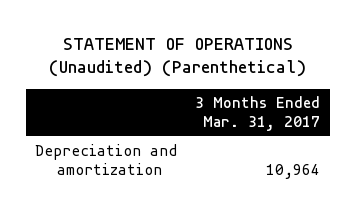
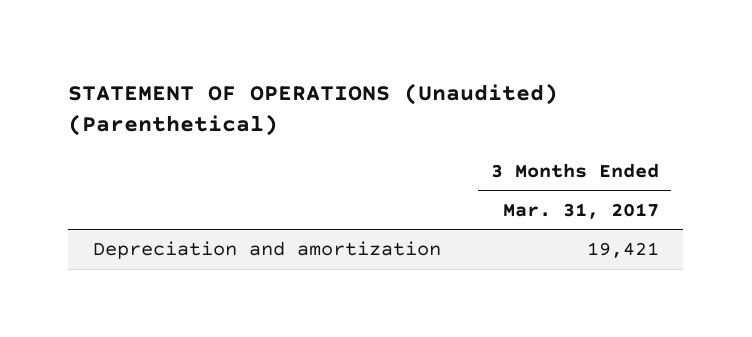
[266,164,321,180] 10,964 -> [586,242,659,259] 19,421

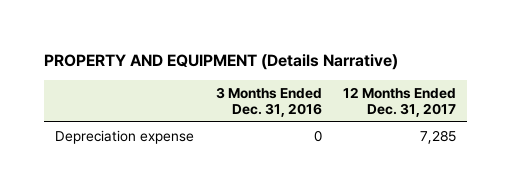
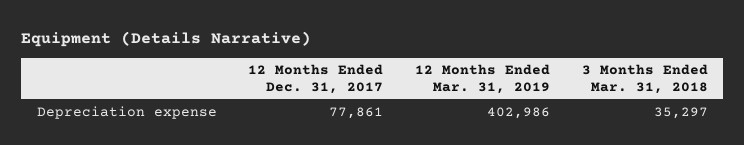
[44,54,399,71] PROPERTY AND EQUIPMENT (Details Narrative) -> [21,31,312,48] Equipment (Details Narrative)
[215,86,322,118] 3 Months Ended Dec. 31, 2016 -> none
none -> [415,63,551,95] 12 Months Ended Mar. 31, 2019
none -> [581,63,708,95] 3 Months Ended Mar. 31, 2018
[419,129,456,144] 7,285 -> [329,107,384,120] 77,861

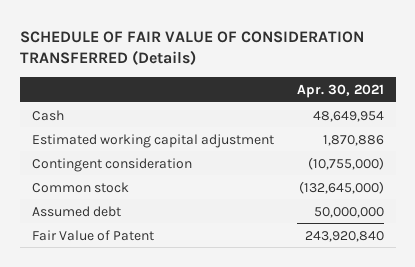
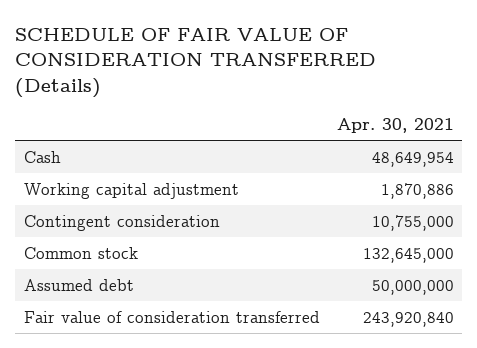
[31,133,274,148] Estimated working capital adjustment -> [23,182,239,199] Working capital adjustment
[307,156,384,170] (10,755,000) -> [371,214,454,231] 10,755,000
[298,180,384,194] (132,645,000) -> [362,247,454,263] 132,645,000
[31,229,154,241] Fair Value of Patent -> [23,310,320,323] Fair value of consideration transferred

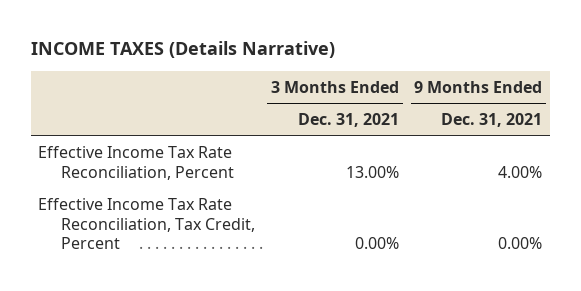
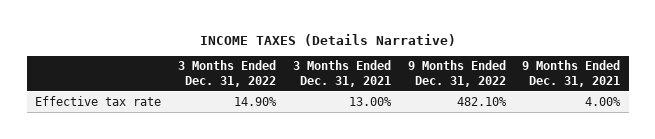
none -> [177,60,276,87] 3 Months Ended Dec. 31, 2022
none -> [407,60,506,87] 9 Months Ended Dec. 31, 2022
[38,197,255,250] Effective Income Tax Rate Reconciliation, Tax Credit, Percent -> none
[38,145,234,180] Effective Income Tax Rate Reconciliation, Percent -> [35,96,162,107] Effective tax rate

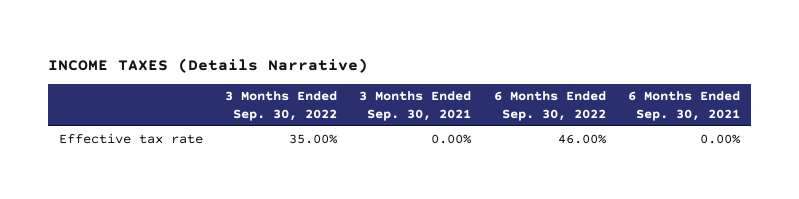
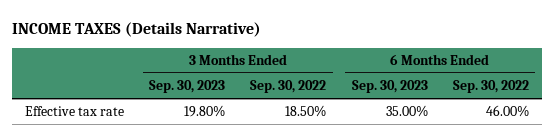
[359,91,472,121] 3 Months Ended Sep. 30, 2021 -> none
[627,91,740,121] 6 Months Ended Sep. 30, 2021 -> none
none -> [149,80,226,94] Sep. 30, 2023
none -> [351,80,428,94] Sep. 30, 2023
[289,134,339,145] 35.00% -> [285,105,327,118] 18.50%

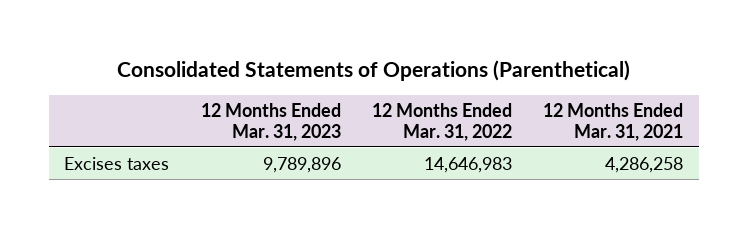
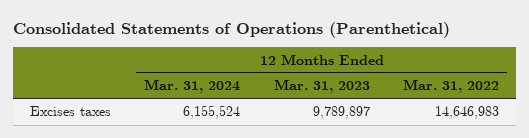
[543,102,684,141] 12 Months Ended Mar. 31, 2021 -> none
none -> [144,79,241,94] Mar. 31, 2024
[262,156,341,173] 9,789,896 -> [312,106,370,120] 9,789,897

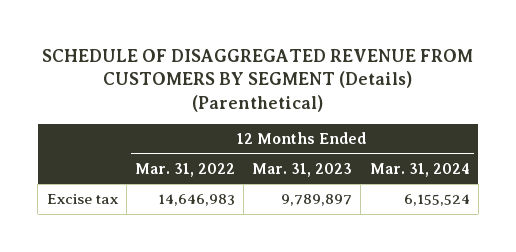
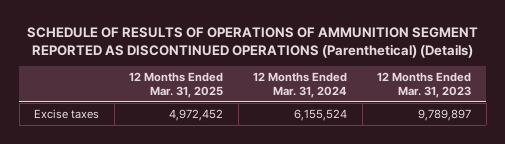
[42,48,474,113] SCHEDULE OF DISAGGREGATED REVENUE FROM CUSTOMERS BY SEGMENT (Details) (Parenthetical) -> [26,27,478,58] SCHEDULE OF RESULTS OF OPERATIONS OF AMMUNITION SEGMENT REPORTED AS DISCONTINUED OPERATIONS (Parenthetical) (Details)
[134,162,235,177] Mar. 31, 2022 -> none
none -> [129,72,224,99] 12 Months Ended Mar. 31, 2025
[46,194,118,205] Excise tax -> [34,109,100,120] Excise taxes

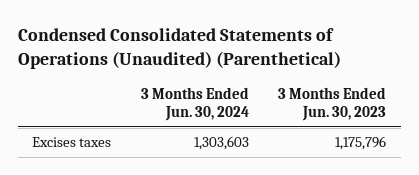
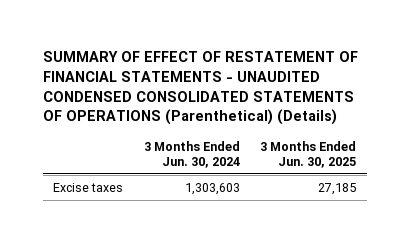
[17,28,341,69] Condensed Consolidated Statements of Operations (Unaudited) (Parenthetical) -> [42,51,358,126] SUMMARY OF EFFECT OF RESTATEMENT OF FINANCIAL STATEMENTS - UNAUDITED CONDENSED CONSOLIDATED STATEMENTS OF OPERATIONS (Parenthetical) (Details)
[278,87,387,122] 3 Months Ended Jun. 30, 2023 -> none
none -> [260,140,357,168] 3 Months Ended Jun. 30, 2025
[32,137,112,148] Excises taxes -> [52,182,123,192] Excise taxes

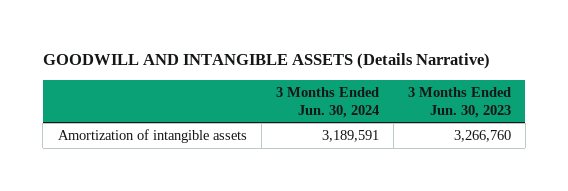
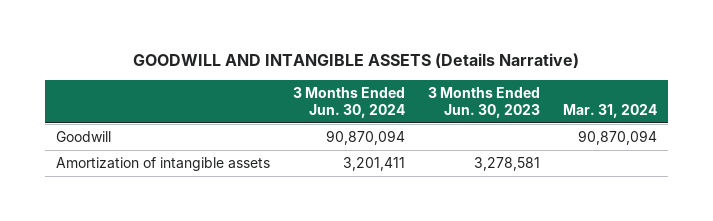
none -> [562,103,657,118] Mar. 31, 2024
none -> [56,131,112,143] Goodwill
[321,129,379,142] 3,189,591 -> [342,157,405,172] 3,201,411
[453,129,511,142] 3,266,760 -> [473,157,540,172] 3,278,581

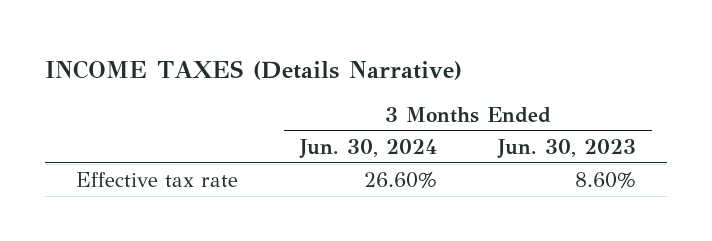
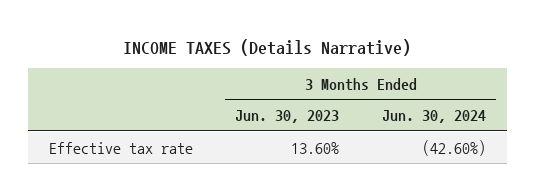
[363,172,437,189] 26.60% -> [421,139,486,156] (42.60%)
[575,172,637,189] 8.60% -> [291,141,340,154] 13.60%

